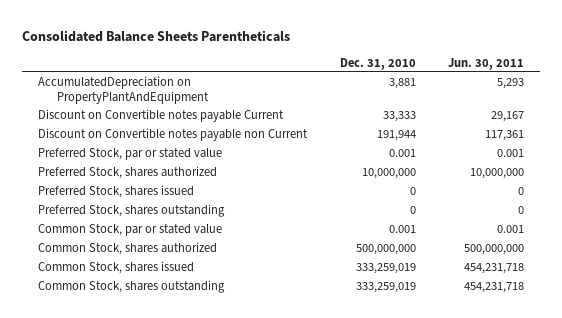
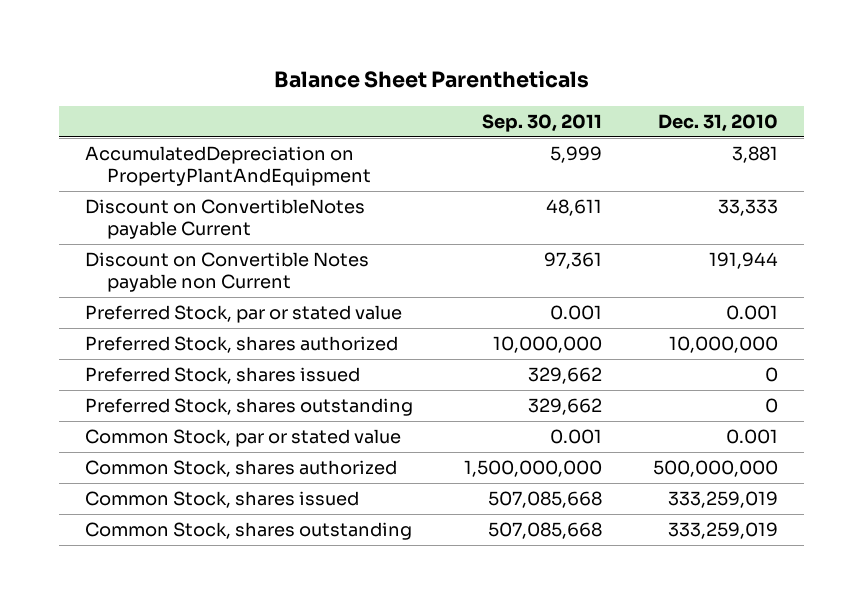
[21,29,290,42] Consolidated Balance Sheets Parentheticals -> [273,70,589,89] Balance Sheet Parentheticals
[448,57,525,70] Jun. 30, 2011 -> none
none -> [482,113,603,132] Sep. 30, 2011
[38,109,285,123] Discount on Convertible notes payable Current -> [84,199,365,239] Discount on ConvertibleNotes payable Current
[38,128,309,142] Discount on Convertible notes payable non Current -> [84,252,369,292] Discount on Convertible Notes payable non Current

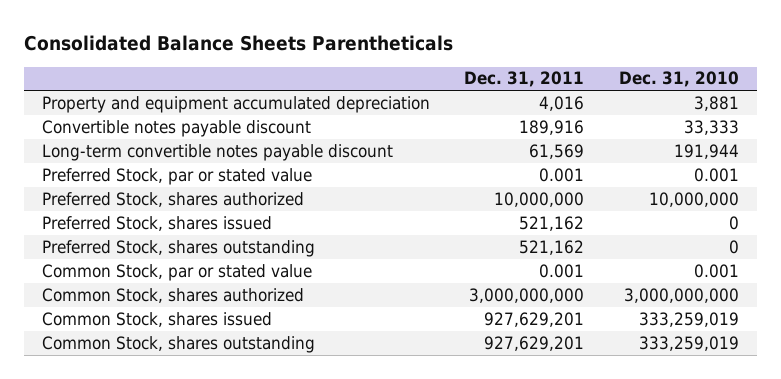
[273,70,589,89] Balance Sheet Parentheticals -> [24,34,454,51] Consolidated Balance Sheets Parentheticals
[482,113,603,132] Sep. 30, 2011 -> none
none -> [464,71,585,88] Dec. 31, 2011
[84,146,371,186] AccumulatedDepreciation on PropertyPlantAndEquipment -> [41,95,430,113] Property and equipment accumulated depreciation
[84,199,365,239] Discount on ConvertibleNotes payable Current -> [41,119,311,137] Convertible notes payable discount
[84,252,369,292] Discount on Convertible Notes payable non Current -> [41,143,393,161] Long-term convertible notes payable discount
[653,460,779,478] 500,000,000 -> [624,287,740,303] 3,000,000,000

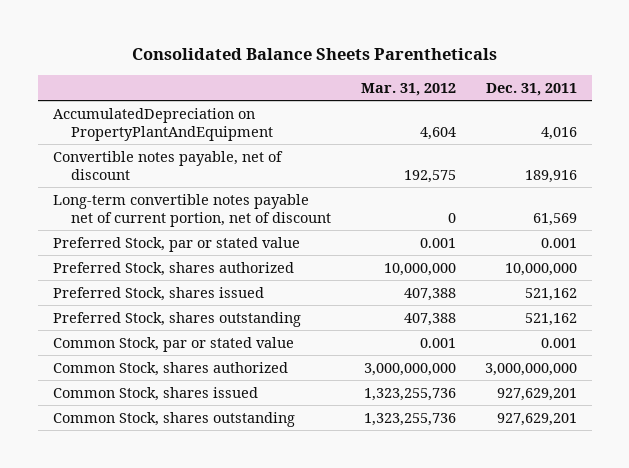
[619,71,740,88] Dec. 31, 2010 -> none
none -> [360,82,456,96] Mar. 31, 2012
[41,95,430,113] Property and equipment accumulated depreciation -> [52,107,274,141] AccumulatedDepreciation on PropertyPlantAndEquipment
[41,119,311,137] Convertible notes payable discount -> [52,150,283,180] Convertible notes payable, net of discount
[41,143,393,161] Long-term convertible notes payable discount -> [52,193,332,227] Long-term convertible notes payable net of current portion, net of discount

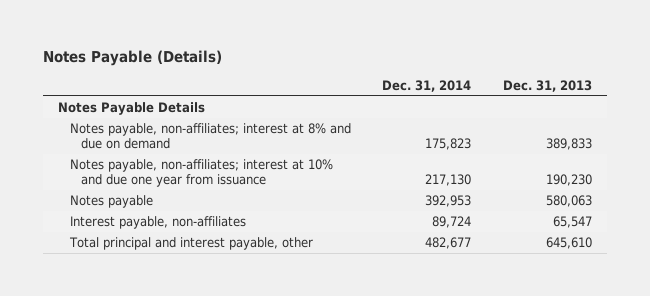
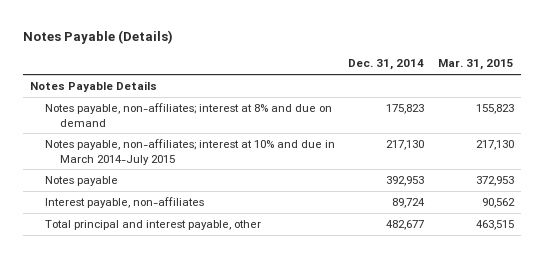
[502,79,592,92] Dec. 31, 2013 -> none
none -> [437,59,514,71] Mar. 31, 2015
[69,159,333,187] Notes payable, non-affiliates; interest at 10% and due one year from issuance -> [44,138,335,165] Notes payable, non-affiliates; interest at 10% and due in March 2014-July 2015

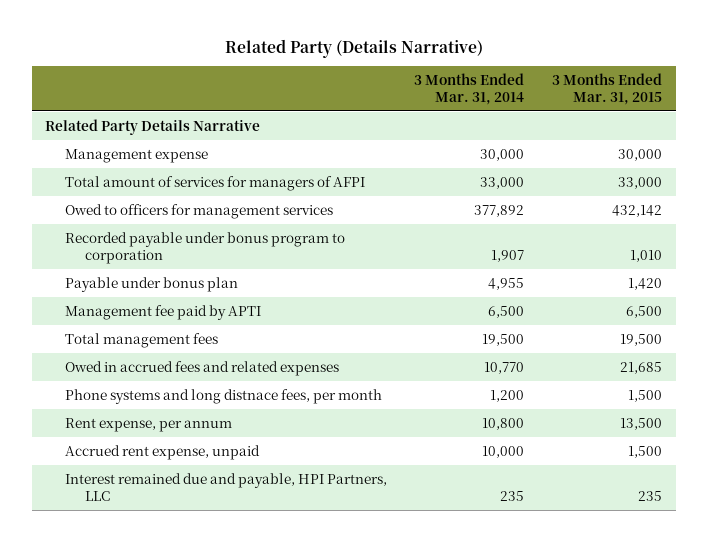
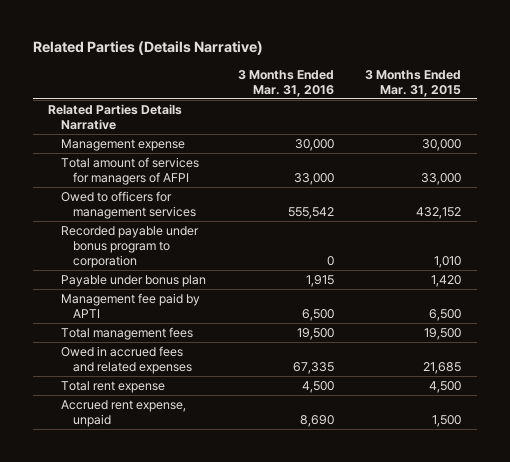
[224,38,483,58] Related Party (Details Narrative) -> [32,41,263,56] Related Parties (Details Narrative)
[414,72,525,105] 3 Months Ended Mar. 31, 2014 -> none
none -> [237,69,334,97] 3 Months Ended Mar. 31, 2016
[45,118,261,135] Related Party Details Narrative -> [48,104,183,131] Related Parties Details Narrative
[611,204,662,217] 432,142 -> [416,207,462,220] 432,152
[65,388,383,404] Phone systems and long distnace fees, per month -> none
[65,417,233,432] Rent expense, per annum -> [60,381,165,394] Total rent expense
[619,417,662,430] 13,500 -> [429,381,462,394] 4,500
[65,472,388,501] Interest remained due and payable, HPI Partners, LLC -> none

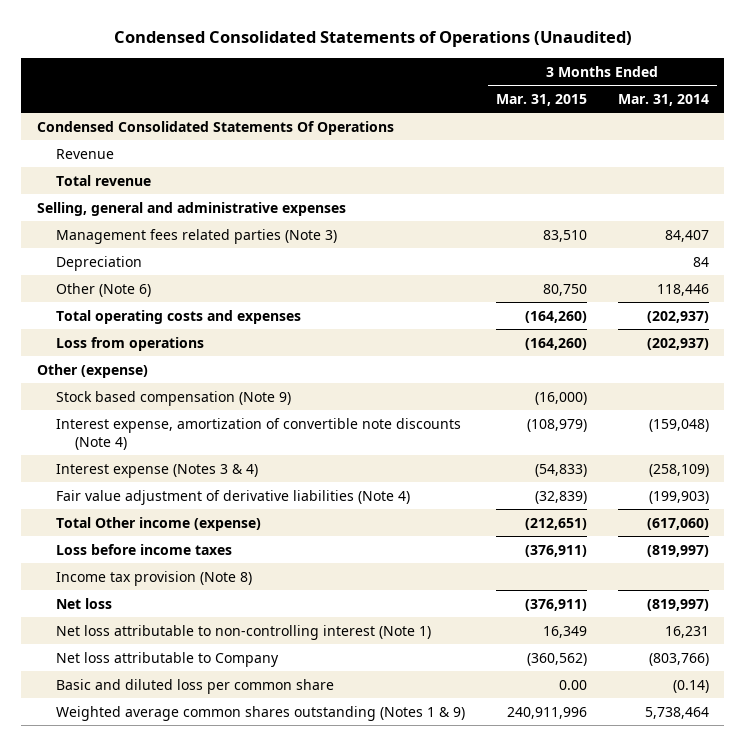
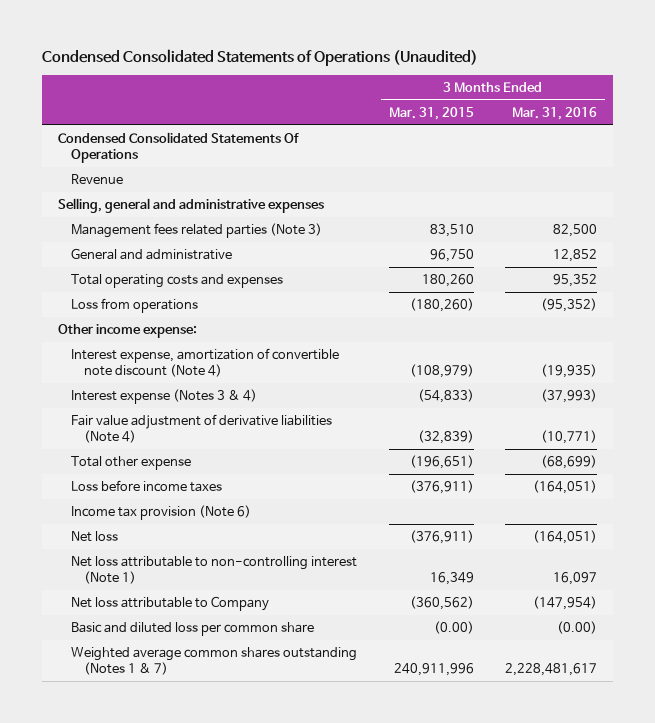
[617,93,709,106] Mar. 31, 2014 -> none
none -> [512,107,598,121] Mar. 31, 2016
[56,174,152,186] Total revenue -> none
[56,255,143,271] Depreciation -> none
[56,282,152,297] Other (Note 6) -> none
[56,390,292,406] Stock based compensation (Note 9) -> none
none -> [71,248,233,261] General and administrative
[524,310,587,323] (164,260) -> [421,274,474,288] 180,260
[524,337,587,350] (164,260) -> [409,298,474,313] (180,260)
[36,363,148,378] Other (expense) -> [58,324,198,339] Other income expense:
[56,417,462,450] Interest expense, amortization of convertible note discounts (Note 4) -> [71,348,340,377] Interest expense, amortization of convertible note discount (Note 4)
[56,516,262,531] Total Other income (expense) -> [71,456,192,471] Total other expense
[524,517,587,530] (212,651) -> [409,455,474,470] (196,651)
[56,570,253,586] Income tax provision (Note 8) -> [71,505,252,521] Income tax provision (Note 6)
[558,679,587,690] 0.00 -> [433,621,474,635] (0.00)
[56,705,466,721] Weighted average common shares outstanding (Notes 1 & 9) -> [71,647,358,675] Weighted average common shares outstanding (Notes 1 & 7)

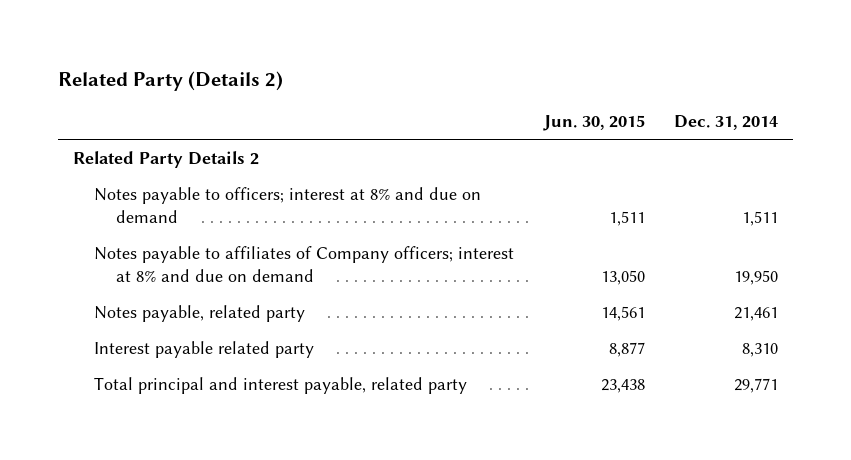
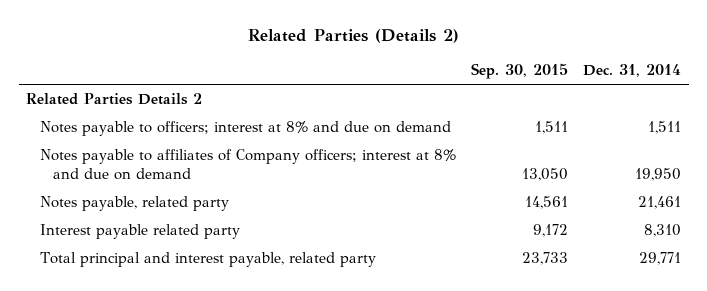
[57,70,283,91] Related Party (Details 2) -> [247,29,459,44] Related Parties (Details 2)
[542,115,645,132] Jun. 30, 2015 -> none
none -> [470,63,568,80] Sep. 30, 2015
[72,150,259,168] Related Party Details 2 -> [26,93,203,106] Related Parties Details 2

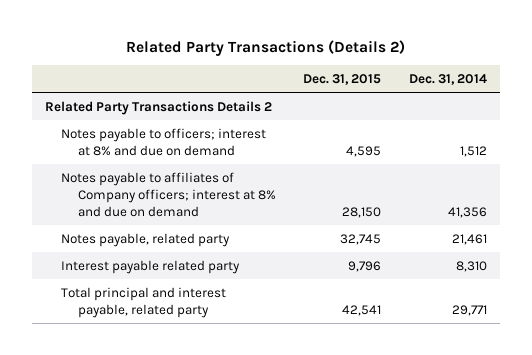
[247,29,459,44] Related Parties (Details 2) -> [125,40,405,57] Related Party Transactions (Details 2)
[470,63,568,80] Sep. 30, 2015 -> none
none -> [303,74,382,86] Dec. 31, 2015
[26,93,203,106] Related Parties Details 2 -> [45,100,273,115] Related Party Transactions Details 2
[648,121,682,135] 1,511 -> [459,145,487,157] 1,512
[635,168,682,182] 19,950 -> [447,206,487,218] 41,356

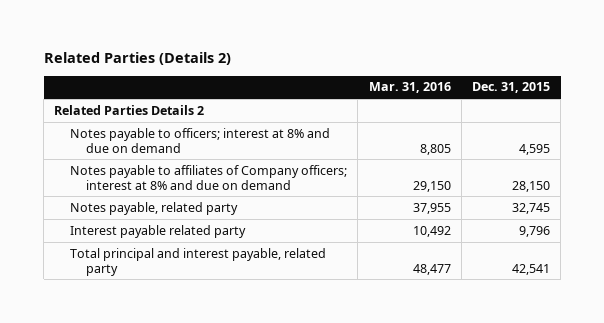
[125,40,405,57] Related Party Transactions (Details 2) -> [43,52,231,66] Related Parties (Details 2)
[408,74,487,86] Dec. 31, 2014 -> none
none -> [368,82,451,94] Mar. 31, 2016
[45,100,273,115] Related Party Transactions Details 2 -> [54,104,205,115] Related Parties Details 2

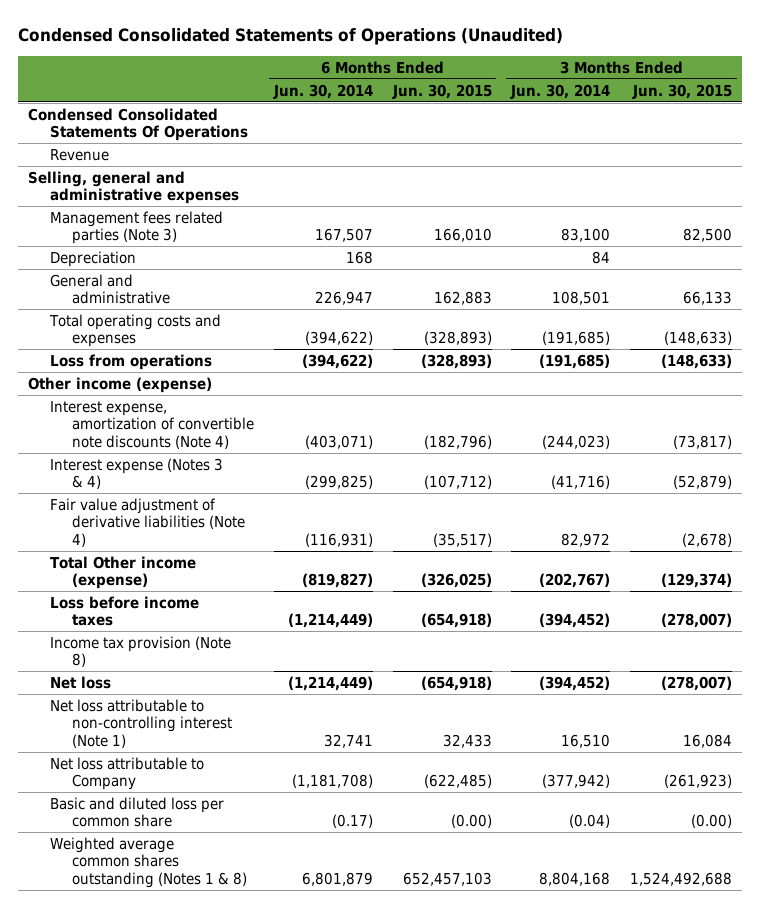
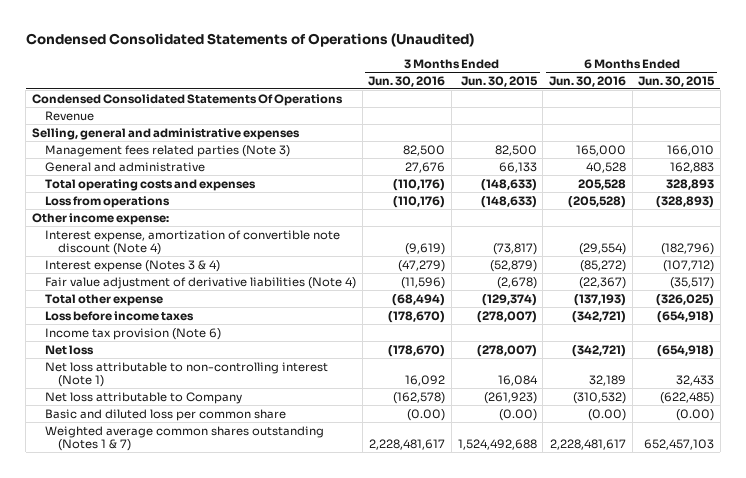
[272,83,373,99] Jun. 30, 2014 -> none
[510,83,611,99] Jun. 30, 2014 -> none
none -> [368,75,446,87] Jun. 30, 2016
none -> [548,75,626,87] Jun. 30, 2016
[49,250,136,267] Depreciation -> none
[423,331,492,346] (328,893) -> [666,178,715,190] 328,893
[28,376,213,393] Other income (expense) -> [32,212,170,225] Other income expense:
[49,400,254,449] Interest expense, amortization of convertible note discounts (Note 4) -> [44,229,340,255] Interest expense, amortization of convertible note discount (Note 4)
[49,555,196,590] Total Other income (expense) -> [44,293,163,306] Total other expense
[49,635,231,668] Income tax provision (Note 8) -> [44,327,221,340] Income tax provision (Note 6)
[49,836,247,888] Weighted average common shares outstanding (Notes 1 & 8) -> [44,425,324,451] Weighted average common shares outstanding (Notes 1 & 7)

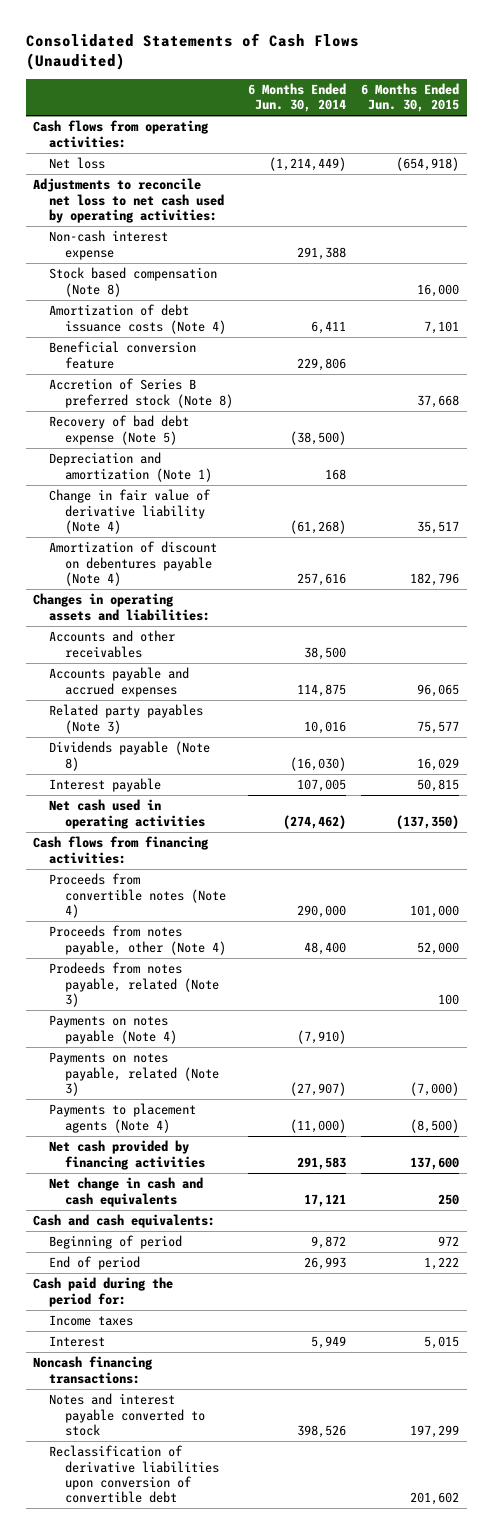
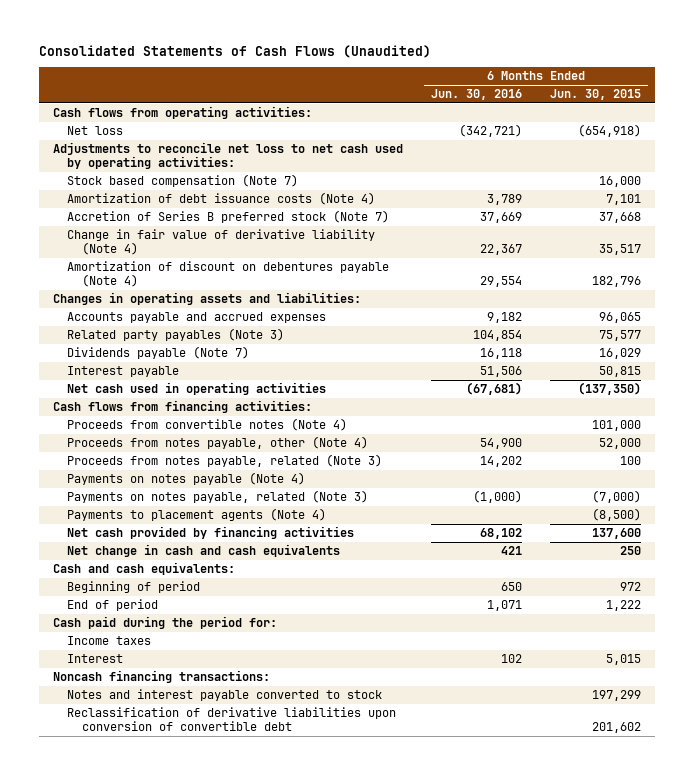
[248,82,347,113] 6 Months Ended Jun. 30, 2014 -> none
none -> [430,89,522,101] Jun. 30, 2016
[49,230,169,260] Non-cash interest expense -> none
[49,267,218,297] Stock based compensation (Note 8) -> [67,174,299,188] Stock based compensation (Note 7)
[49,341,197,369] Beneficial conversion feature -> none
[49,415,190,445] Recovery of bad debt expense (Note 5) -> none
[49,452,212,482] Depreciation and amortization (Note 1) -> none
[49,378,233,408] Accretion of Series B preferred stock (Note 8) -> [67,210,390,224] Accretion of Series B preferred stock (Note 7)
[49,630,176,658] Accounts and other receivables -> none
[49,741,211,771] Dividends payable (Note 8) -> [67,346,250,360] Dividends payable (Note 7)
[49,962,219,1007] Prodeeds from notes payable, related (Note 3) -> [67,454,383,468] Proceeds from notes payable, related (Note 3)

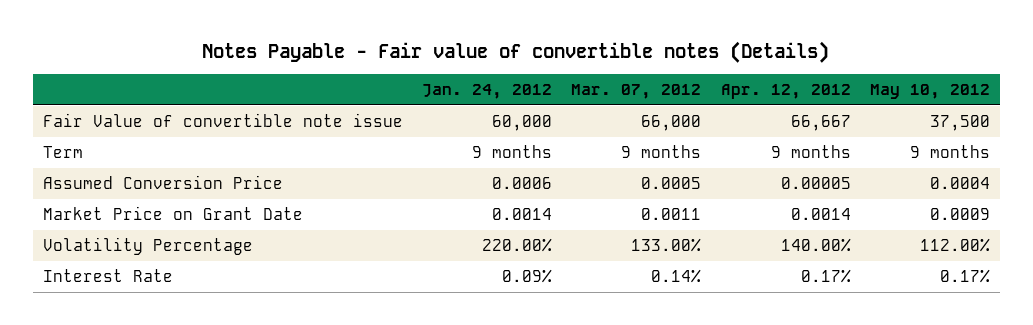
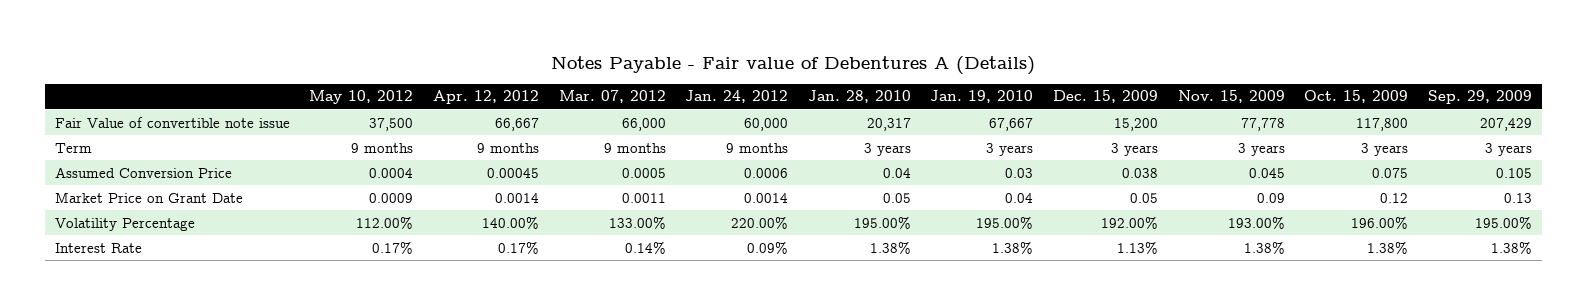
[202,40,830,63] Notes Payable - Fair value of convertible notes (Details) -> [551,55,1036,75] Notes Payable - Fair value of Debentures A (Details)
none -> [807,90,911,104] Jan. 28, 2010
none -> [930,90,1034,104] Jan. 19, 2010
none -> [1053,90,1159,104] Dec. 15, 2009
none -> [1177,90,1285,104] Nov. 15, 2009
none -> [1304,90,1409,104] Oct. 15, 2009
none -> [1427,90,1532,105] Sep. 29, 2009
[780,177,851,190] 0.00005 -> [487,167,540,178] 0.00045

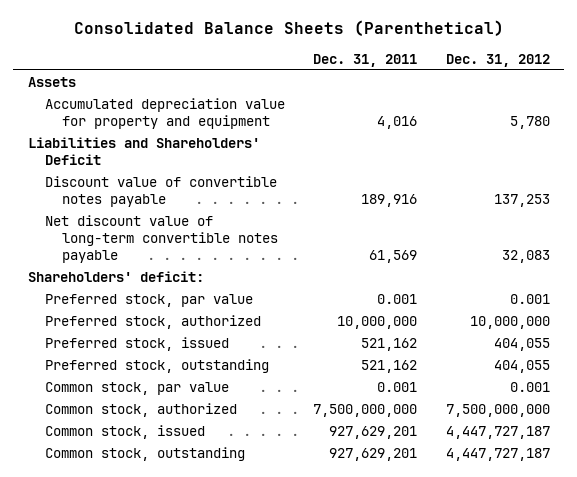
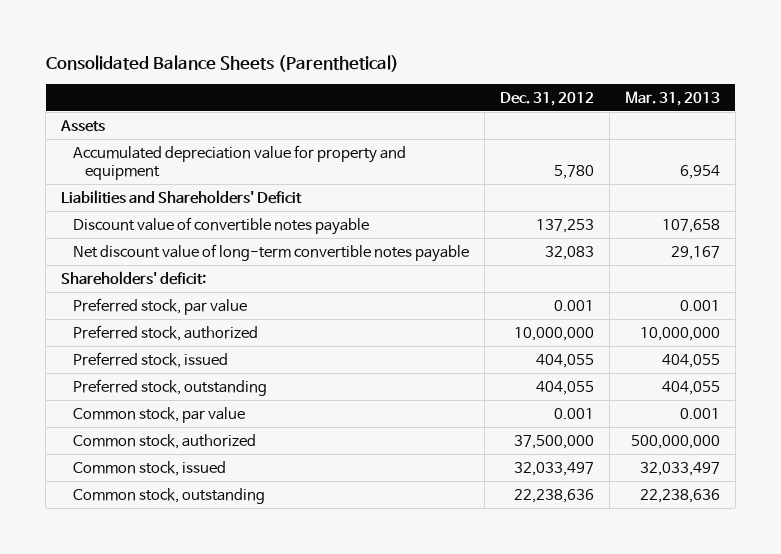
[313,53,418,67] Dec. 31, 2011 -> none
none -> [624,90,720,106] Mar. 31, 2013
[445,403,550,417] 7,500,000,000 -> [513,434,594,449] 37,500,000
[445,425,550,439] 4,447,727,187 -> [513,461,594,476] 32,033,497
[445,447,550,461] 4,447,727,187 -> [513,488,594,503] 22,238,636

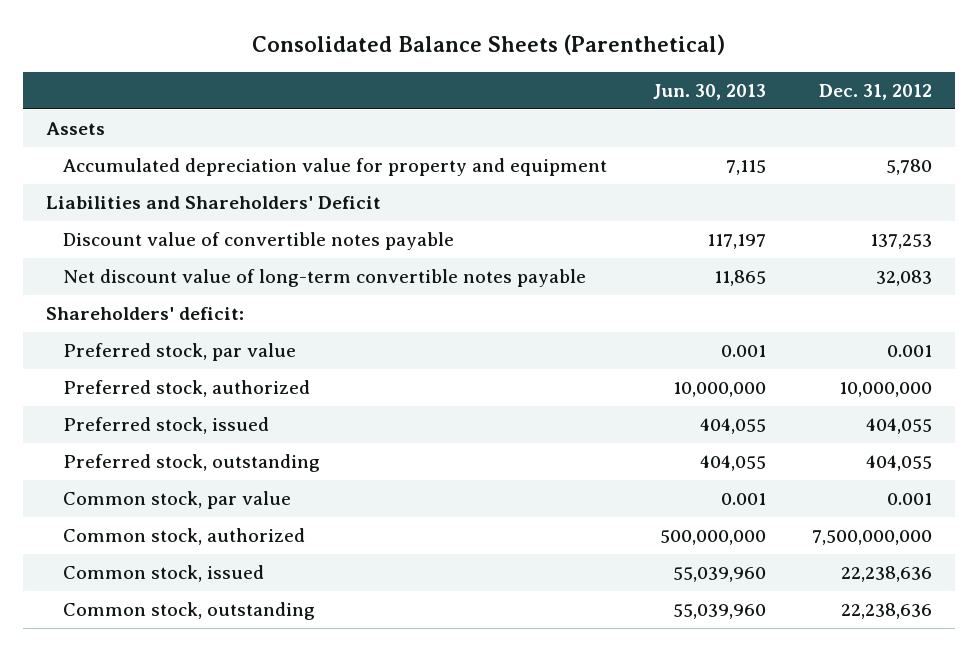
[624,90,720,106] Mar. 31, 2013 -> none
none -> [652,83,766,100] Jun. 30, 2013
[513,434,594,449] 37,500,000 -> [811,530,932,546] 7,500,000,000
[513,461,594,476] 32,033,497 -> [840,566,932,583] 22,238,636

